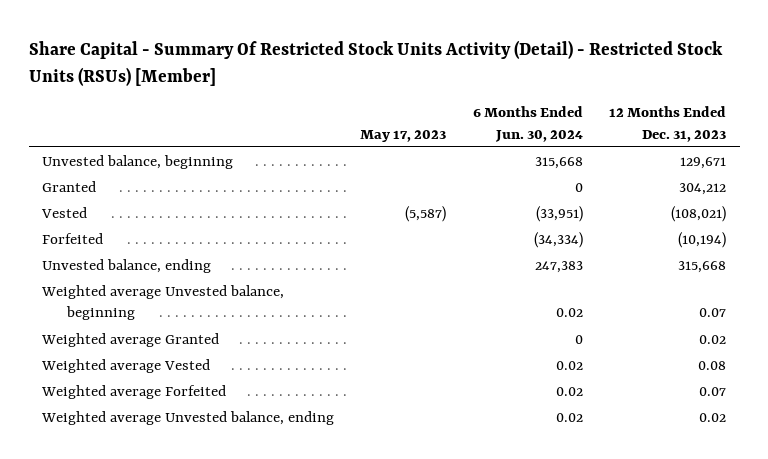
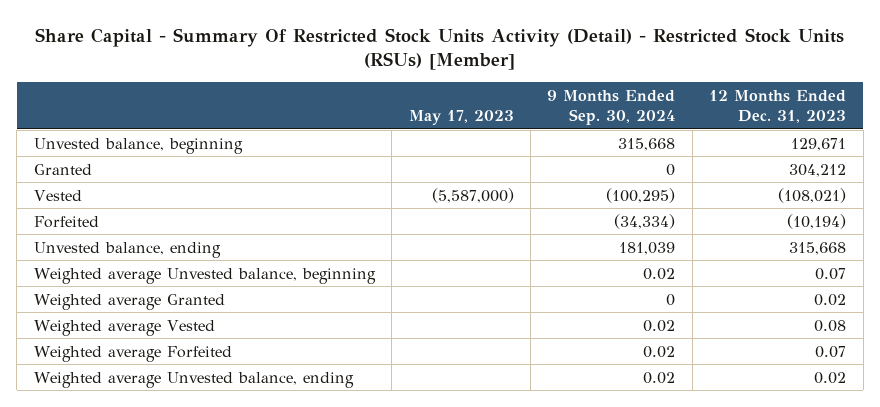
[472,106,583,142] 6 Months Ended Jun. 30, 2024 -> none
none -> [547,89,676,126] 9 Months Ended Sep. 30, 2024
[405,205,447,222] (5,587) -> [431,187,514,203] (5,587,000)

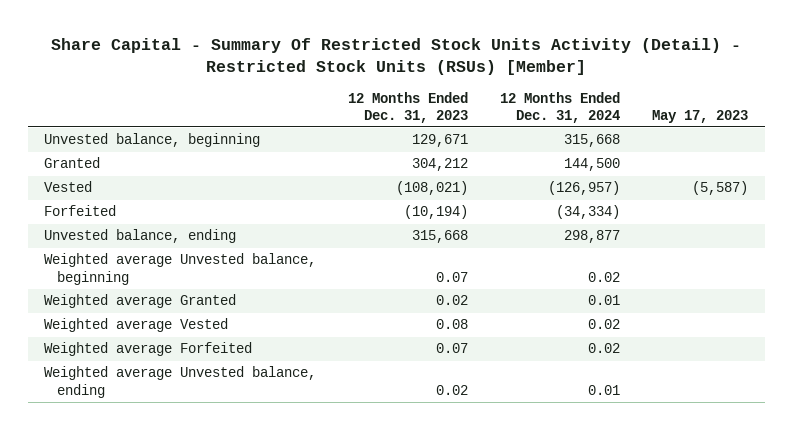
[547,89,676,126] 9 Months Ended Sep. 30, 2024 -> none
none -> [500,91,621,123] 12 Months Ended Dec. 31, 2024
[431,187,514,203] (5,587,000) -> [692,181,749,196] (5,587)

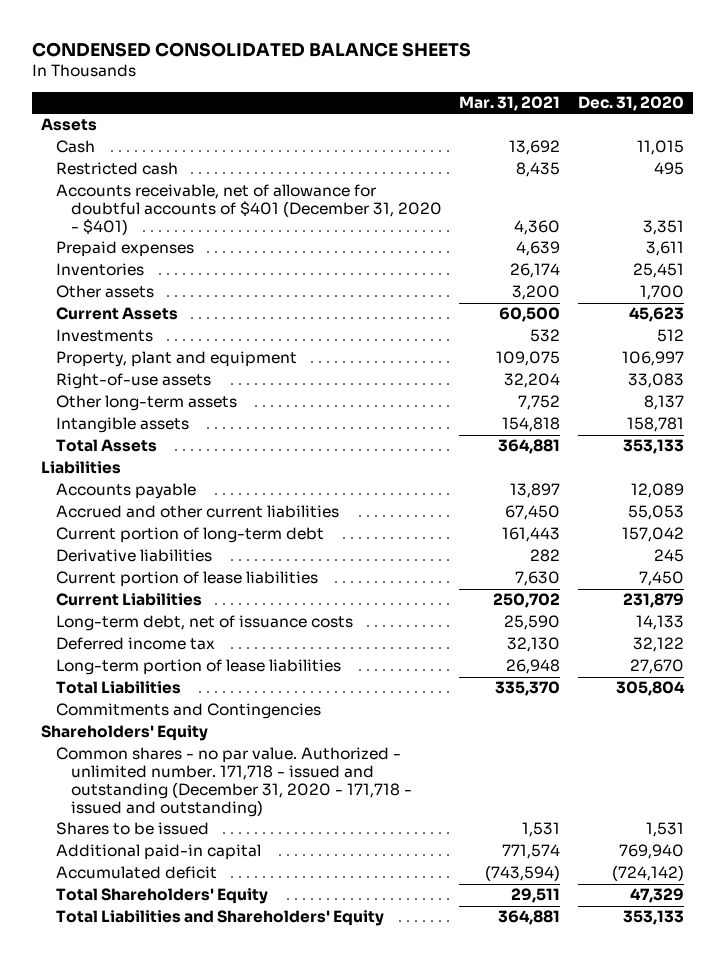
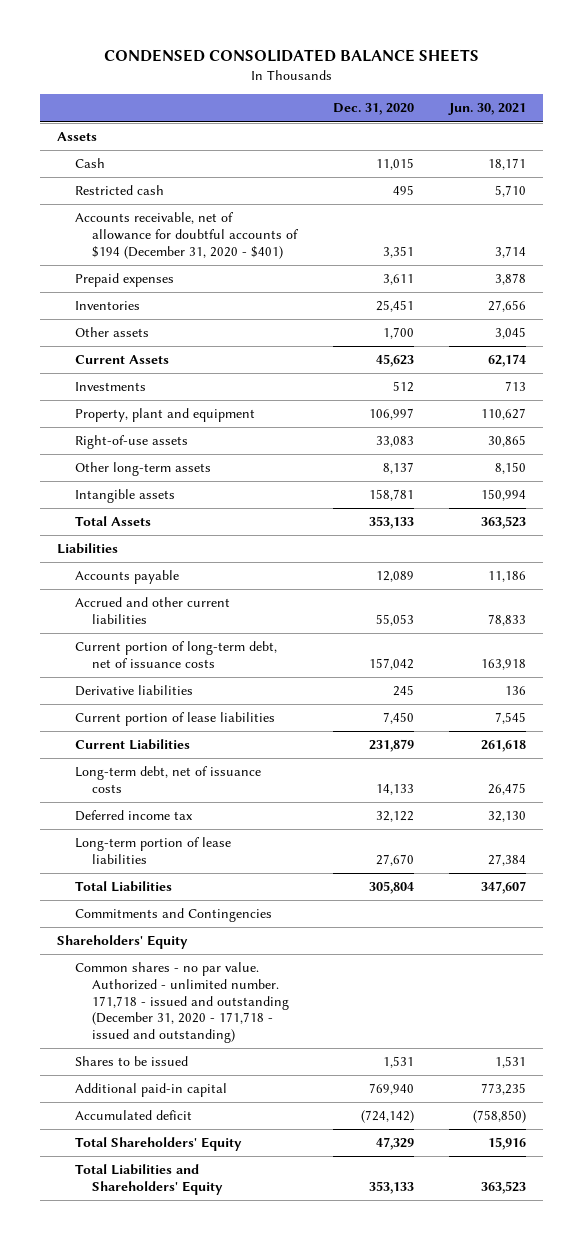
[459,95,561,111] Mar. 31, 2021 -> none
none -> [447,103,526,116] Jun. 30, 2021
[55,184,442,235] Accounts receivable, net of allowance for doubtful accounts of $401 (December 31, 2020 - $401) -> [74,212,300,259] Accounts receivable, net of allowance for doubtful accounts of $194 (December 31, 2020 - $401)
[55,527,324,544] Current portion of long-term debt -> [74,641,277,668] Current portion of long-term debt, net of issuance costs

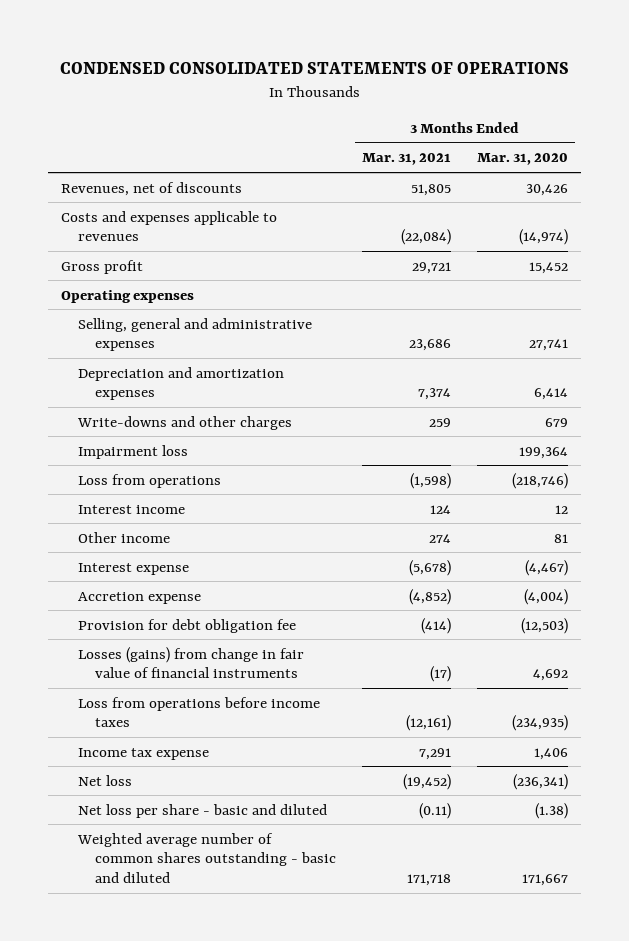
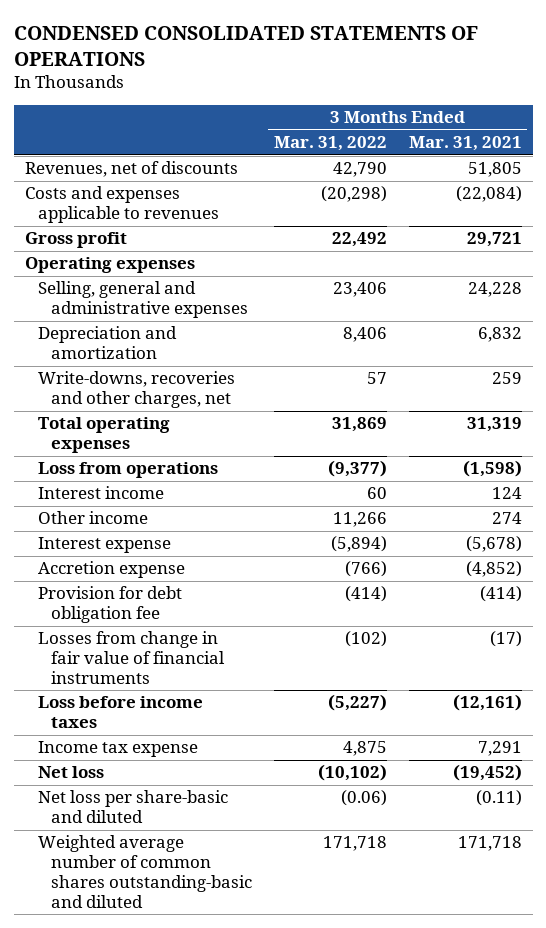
[477,153,569,166] Mar. 31, 2020 -> none
none -> [273,136,387,152] Mar. 31, 2022
[77,444,188,459] Impairment loss -> none
[408,339,451,352] 23,686 -> [467,282,522,298] 24,228
[77,366,284,401] Depreciation and amortization expenses -> [37,326,177,360] Depreciation and amortization
[417,388,451,401] 7,374 -> [477,327,522,343] 6,832
[76,415,292,430] Write-downs and other charges -> [37,371,235,409] Write-downs, recoveries and other charges, net
none -> [37,417,170,454] Total operating expenses
[77,646,304,679] Losses (gains) from change in fair value of financial instruments -> [37,631,225,685] Losses from change in fair value of financial instruments
[77,696,320,728] Loss from operations before income taxes -> [37,696,203,729] Loss before income taxes
[77,803,327,818] Net loss per share - basic and diluted -> [37,790,228,824] Net loss per share-basic and diluted
[76,832,336,883] Weighted average number of common shares outstanding - basic and diluted -> [37,835,252,908] Weighted average number of common shares outstanding-basic and diluted

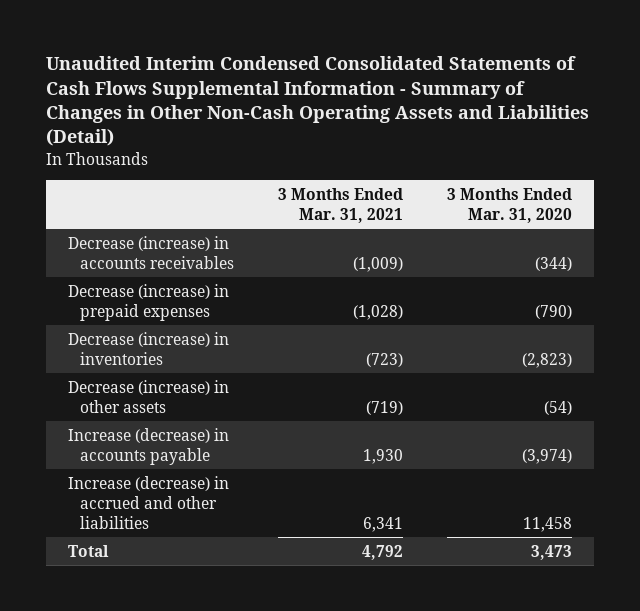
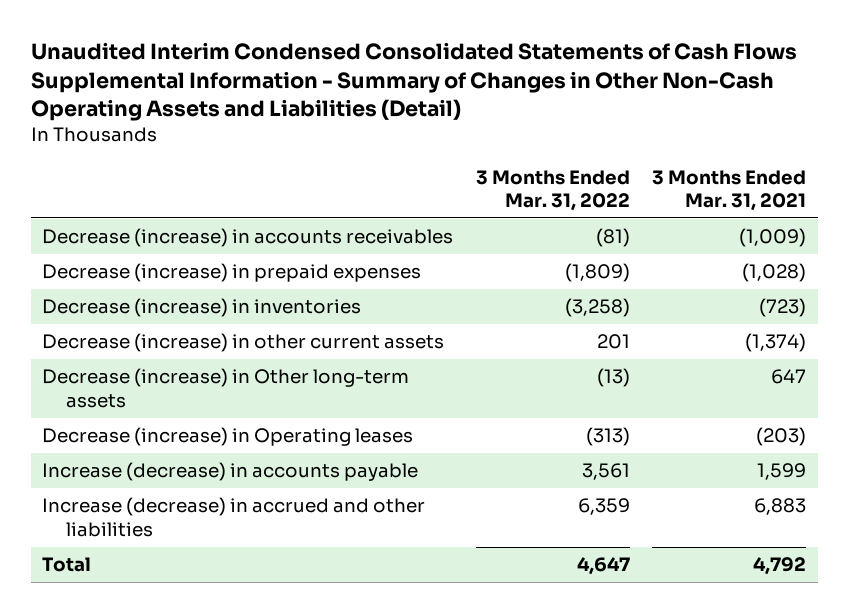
[447,187,573,223] 3 Months Ended Mar. 31, 2020 -> none
none -> [475,169,630,211] 3 Months Ended Mar. 31, 2022
[68,379,230,413] Decrease (increase) in other assets -> [42,333,445,353] Decrease (increase) in other current assets
[366,400,404,415] (719) -> [745,333,807,353] (1,374)
none -> [42,368,410,408] Decrease (increase) in Other long-term assets
none -> [42,427,414,447] Decrease (increase) in Operating leases
[363,448,404,464] 1,930 -> [757,463,807,481] 1,599
[363,516,404,532] 6,341 -> [754,498,807,516] 6,883

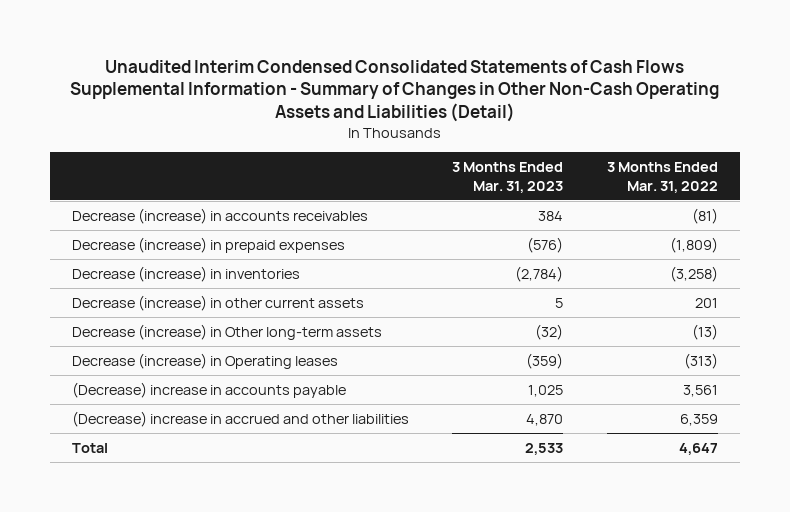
[652,169,807,211] 3 Months Ended Mar. 31, 2021 -> none
none -> [452,162,564,193] 3 Months Ended Mar. 31, 2023
[42,462,419,482] Increase (decrease) in accounts payable -> [71,382,346,399] (Decrease) increase in accounts payable
[42,497,426,537] Increase (decrease) in accrued and other liabilities -> [71,411,409,428] (Decrease) increase in accrued and other liabilities

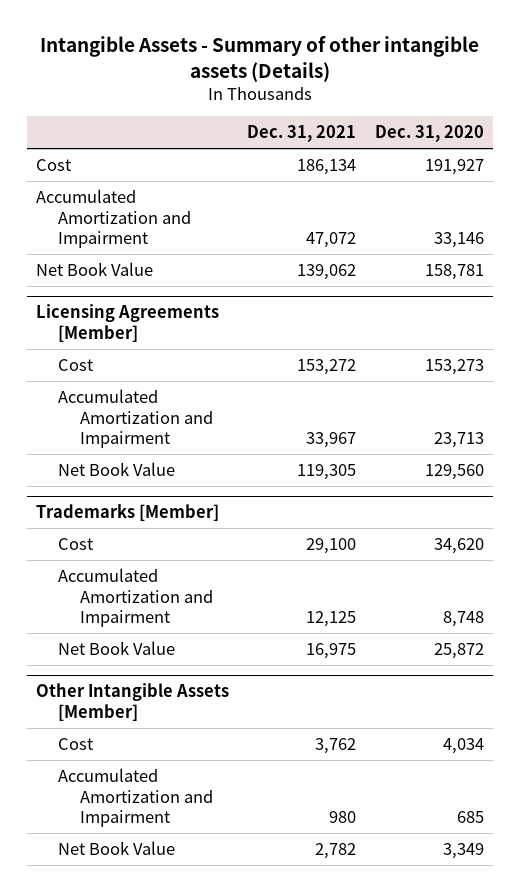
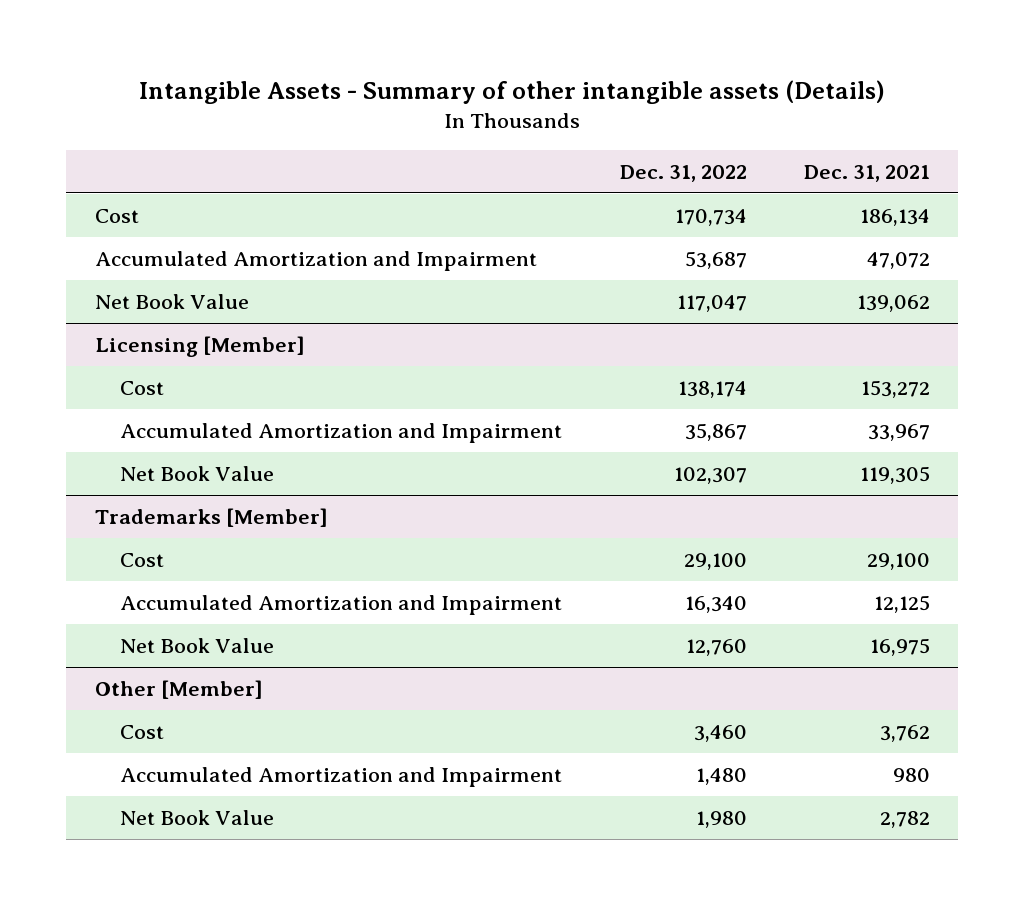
[374,125,484,143] Dec. 31, 2020 -> none
none -> [619,164,747,182] Dec. 31, 2022
[35,304,219,343] Licensing Agreements [Member] -> [94,335,305,357] Licensing [Member]
[35,683,229,722] Other Intangible Assets [Member] -> [94,679,263,699] Other [Member]

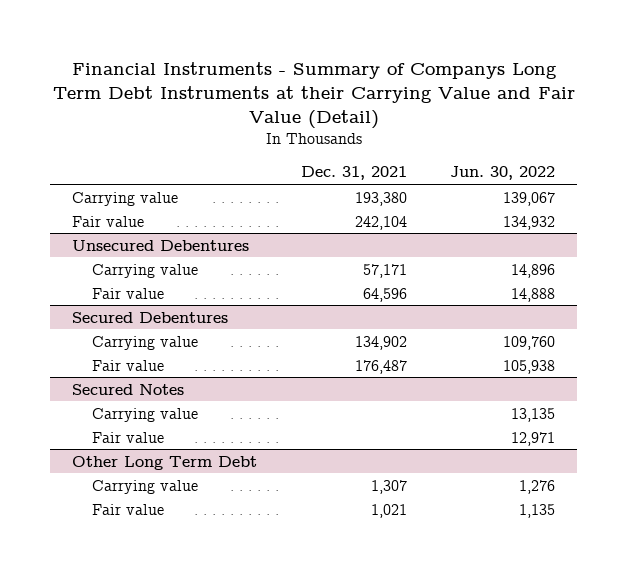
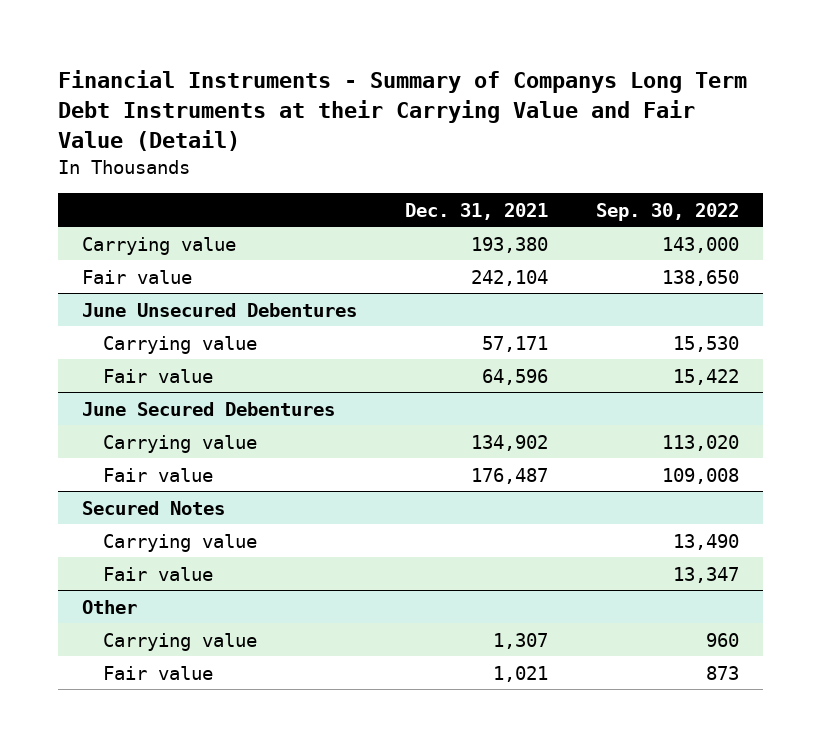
[450,166,556,181] Jun. 30, 2022 -> none
none -> [595,202,739,221] Sep. 30, 2022
[72,239,250,251] Unsecured Debentures -> [82,302,358,317] June Unsecured Debentures
[72,311,229,323] Secured Debentures -> [82,401,336,416] June Secured Debentures
[72,455,258,470] Other Long Term Debt -> [82,599,138,614] Other

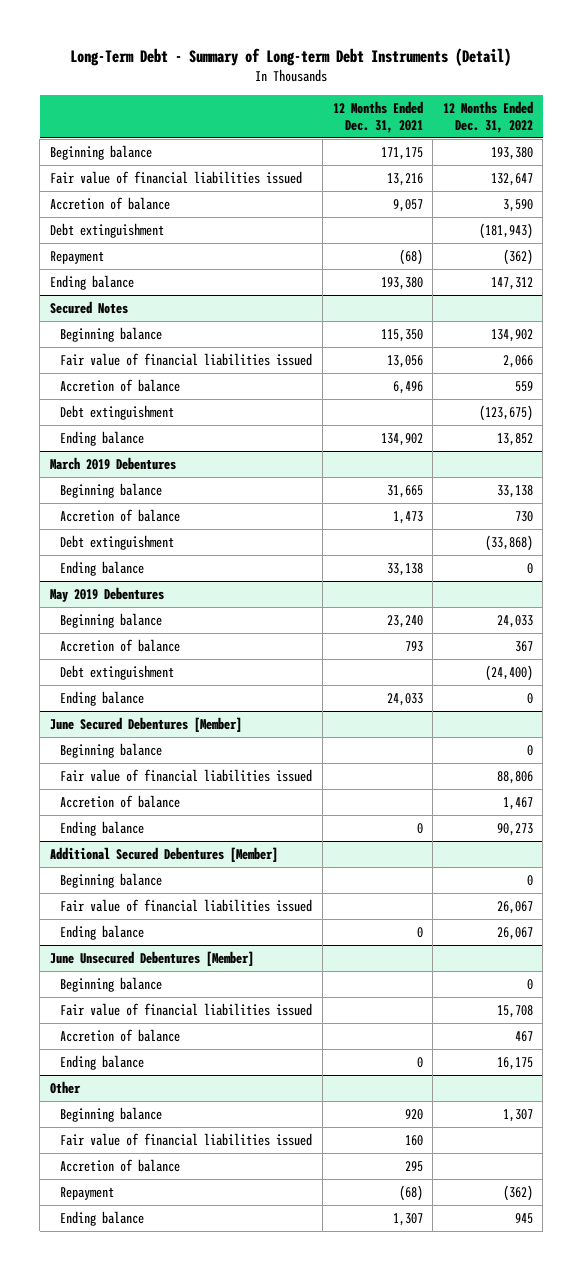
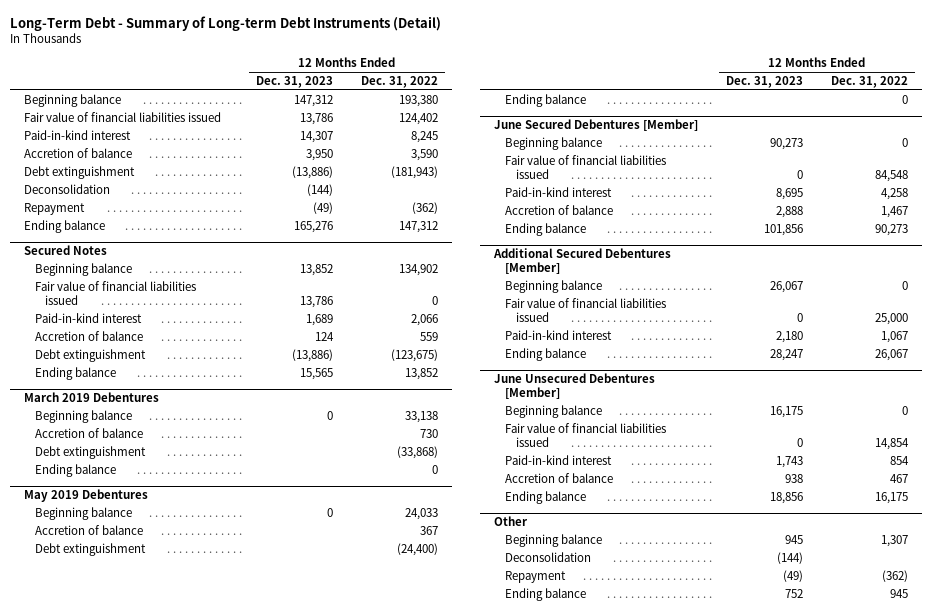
[332,101,423,133] 12 Months Ended Dec. 31, 2021 -> none
none -> [255,76,333,89] Dec. 31, 2023
[490,173,533,187] 132,647 -> [398,113,438,126] 124,402
none -> [23,130,131,141] Paid-in-kind interest
none -> [23,184,110,195] Deconsolidation
[502,355,533,369] 2,066 -> [431,296,438,306] 0
none -> [34,313,142,324] Paid-in-kind interest
[496,771,533,785] 88,806 -> [875,170,909,183] 84,548
none -> [505,187,613,198] Paid-in-kind interest
[496,901,533,915] 26,067 -> [875,313,909,326] 25,000
none -> [505,330,613,341] Paid-in-kind interest
[496,1005,533,1019] 15,708 -> [875,438,910,451] 14,854
none -> [505,455,613,466] Paid-in-kind interest
[60,1133,313,1147] Fair value of financial liabilities issued -> none
[60,1159,181,1173] Accretion of balance -> none
none -> [505,552,592,563] Deconsolidation

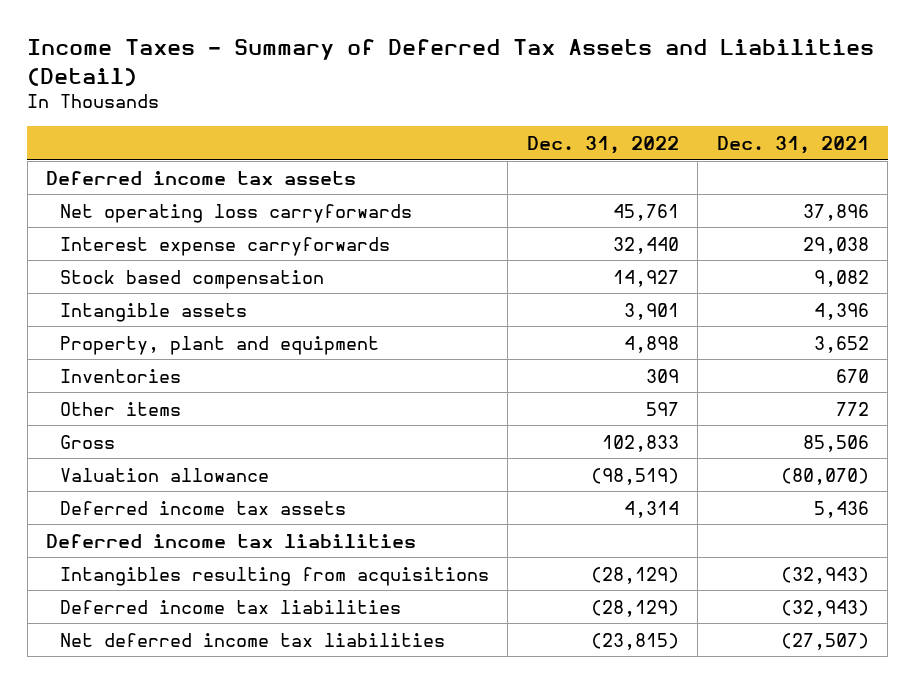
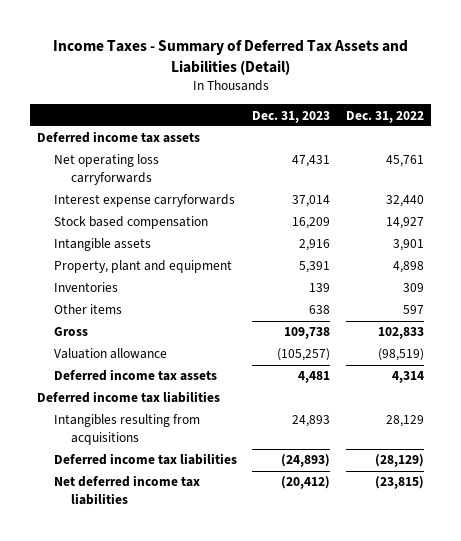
[716,135,869,154] Dec. 31, 2021 -> none
none -> [252,110,331,123] Dec. 31, 2023
[590,566,679,584] (28,129) -> [385,415,424,428] 28,129

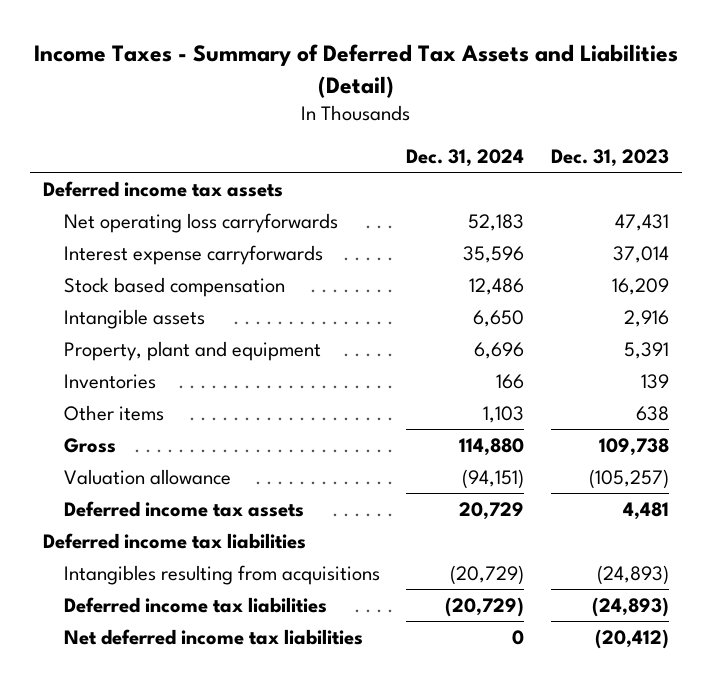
[345,110,424,123] Dec. 31, 2022 -> none
none -> [406,149,525,168] Dec. 31, 2024
[292,415,331,428] 24,893 -> [596,564,669,585] (24,893)

